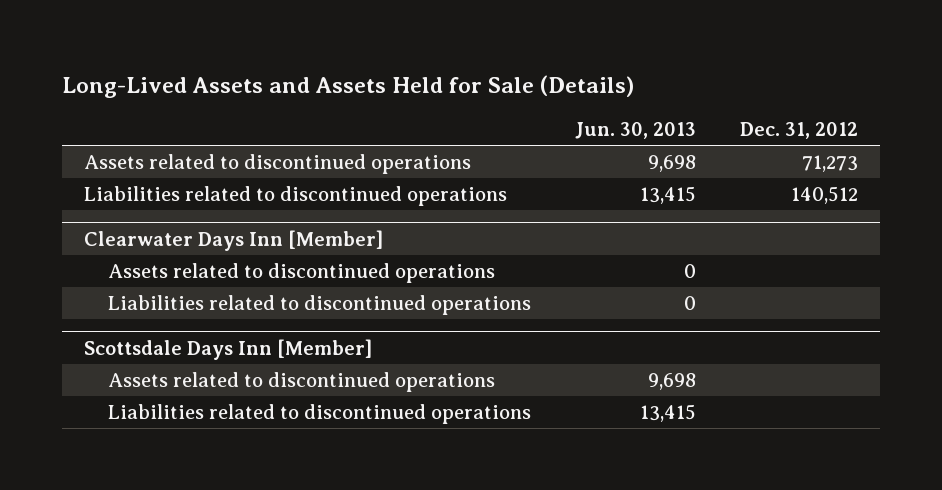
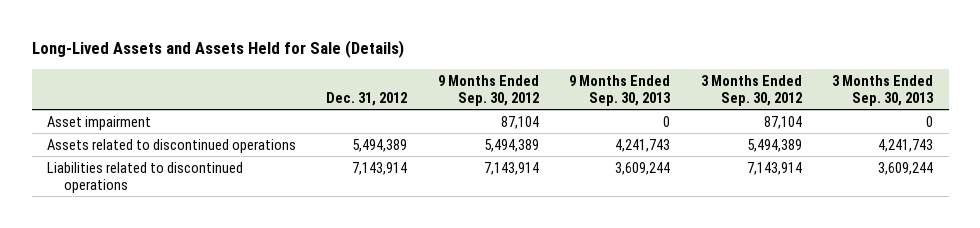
[574,122,696,140] Jun. 30, 2013 -> none
none -> [437,74,539,106] 9 Months Ended Sep. 30, 2012
none -> [569,74,672,106] 9 Months Ended Sep. 30, 2013
none -> [700,74,802,106] 3 Months Ended Sep. 30, 2012
none -> [832,74,935,106] 3 Months Ended Sep. 30, 2013
[83,229,383,251] Clearwater Days Inn [Member] -> none
[107,262,495,283] Assets related to discontinued operations -> none
[107,294,531,315] Liabilities related to discontinued operations -> none
[83,338,372,360] Scottsdale Days Inn [Member] -> none
[107,371,495,392] Assets related to discontinued operations -> none
[107,403,531,424] Liabilities related to discontinued operations -> none
none -> [46,115,151,130] Asset impairment
[802,154,859,172] 71,273 -> [352,138,408,152] 5,494,389
[791,185,859,204] 140,512 -> [352,161,408,175] 7,143,914

